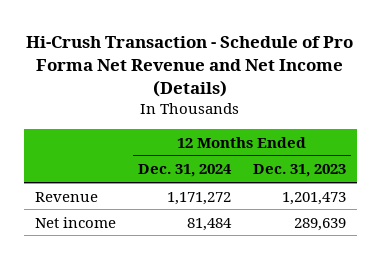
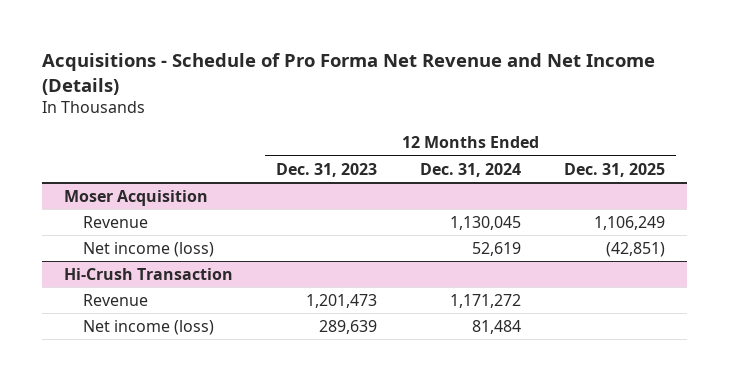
[26,35,354,98] Hi-Crush Transaction - Schedule of Pro Forma Net Revenue and Net Income (Details) -> [42,53,656,95] Acquisitions - Schedule of Pro Forma Net Revenue and Net Income (Details)
none -> [564,162,666,177] Dec. 31, 2025
none -> [64,189,209,206] Moser Acquisition
none -> [82,215,148,228] Revenue
none -> [82,241,214,257] Net income (loss)
none -> [64,267,234,280] Hi-Crush Transaction
[35,216,117,228] Net income -> [82,319,214,335] Net income (loss)

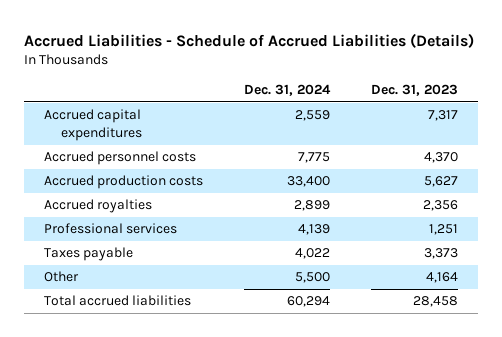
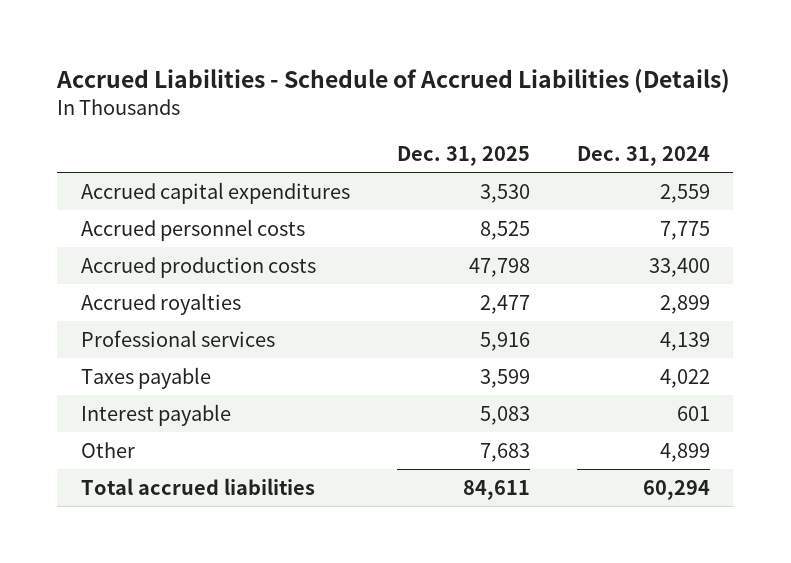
[370,84,458,97] Dec. 31, 2023 -> none
none -> [396,146,530,167] Dec. 31, 2025
none -> [80,403,231,426] Interest payable
[295,272,331,284] 5,500 -> [659,442,710,462] 4,899

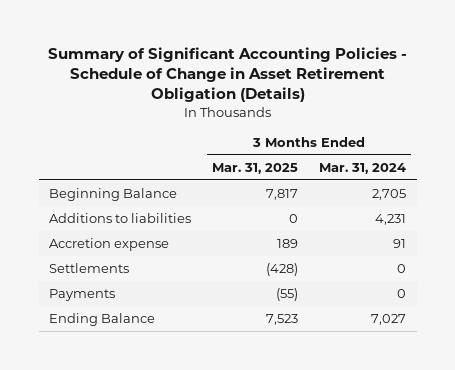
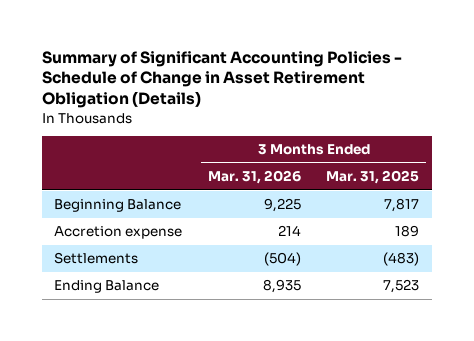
[319,162,407,174] Mar. 31, 2024 -> none
none -> [207,170,301,185] Mar. 31, 2026
[49,212,192,223] Additions to liabilities -> none
[49,288,116,301] Payments -> none
[266,262,299,276] (428) -> [383,252,420,267] (483)

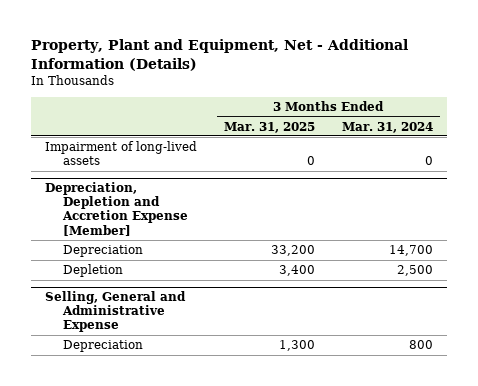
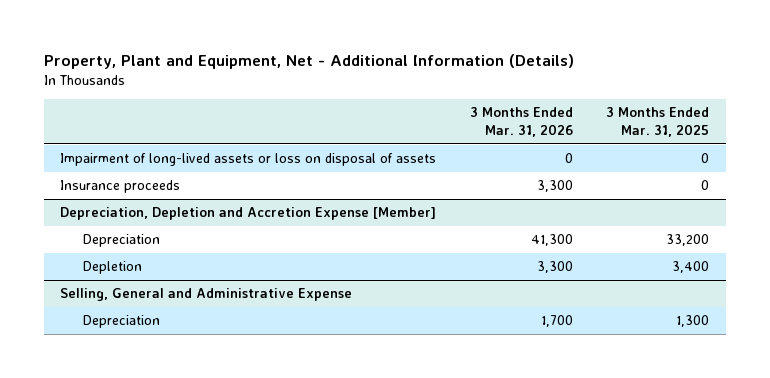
[341,121,433,133] Mar. 31, 2024 -> none
none -> [469,107,573,138] 3 Months Ended Mar. 31, 2026
[44,141,197,166] Impairment of long-lived assets -> [60,153,437,167] Impairment of long-lived assets or loss on disposal of assets
none -> [60,180,181,194] Insurance proceeds

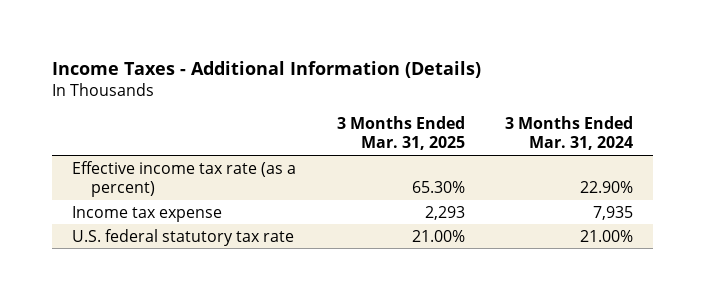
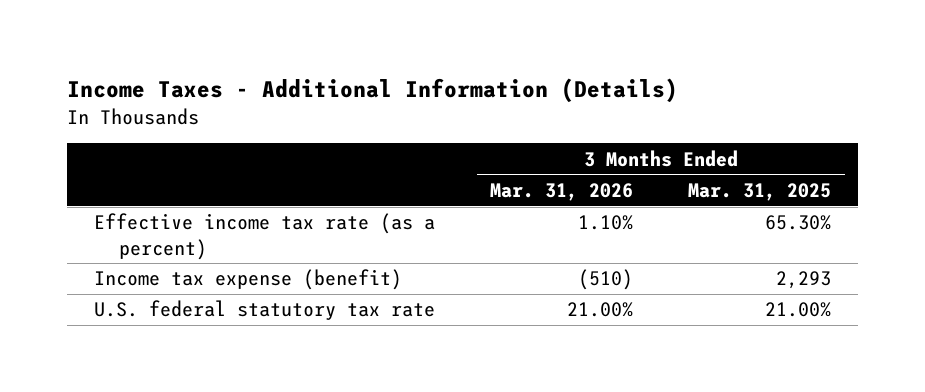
[505,116,634,151] 3 Months Ended Mar. 31, 2024 -> none
none -> [490,182,634,201] Mar. 31, 2026
[71,205,222,222] Income tax expense -> [94,269,403,291] Income tax expense (benefit)

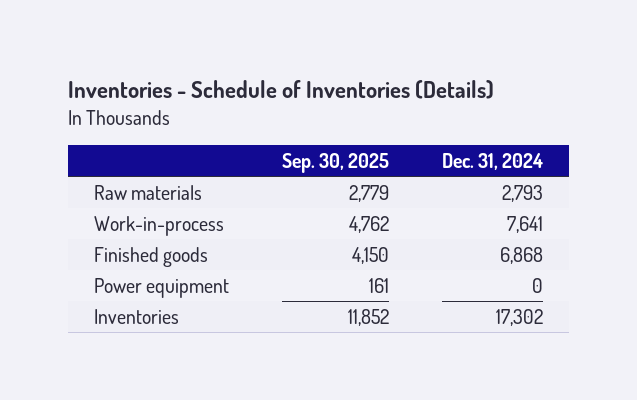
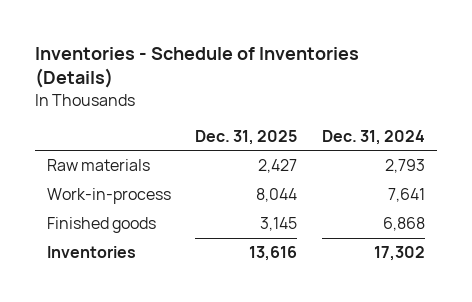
[282,152,390,173] Sep. 30, 2025 -> none
none -> [195,129,298,145] Dec. 31, 2025
[94,277,230,298] Power equipment -> none

